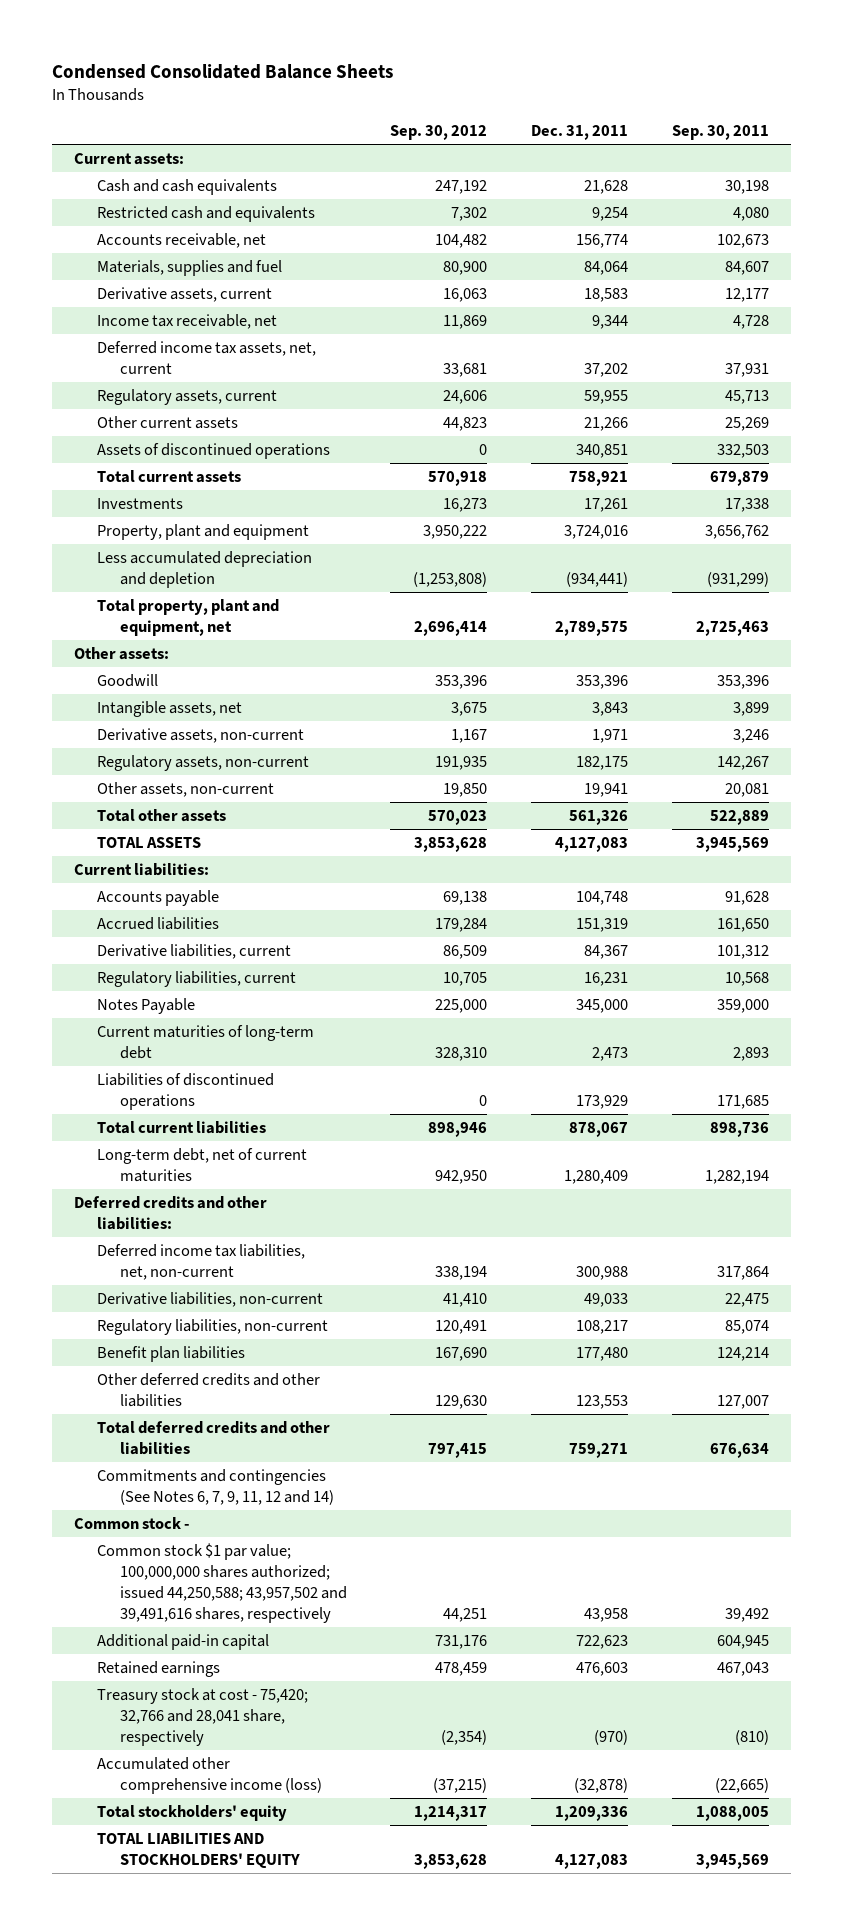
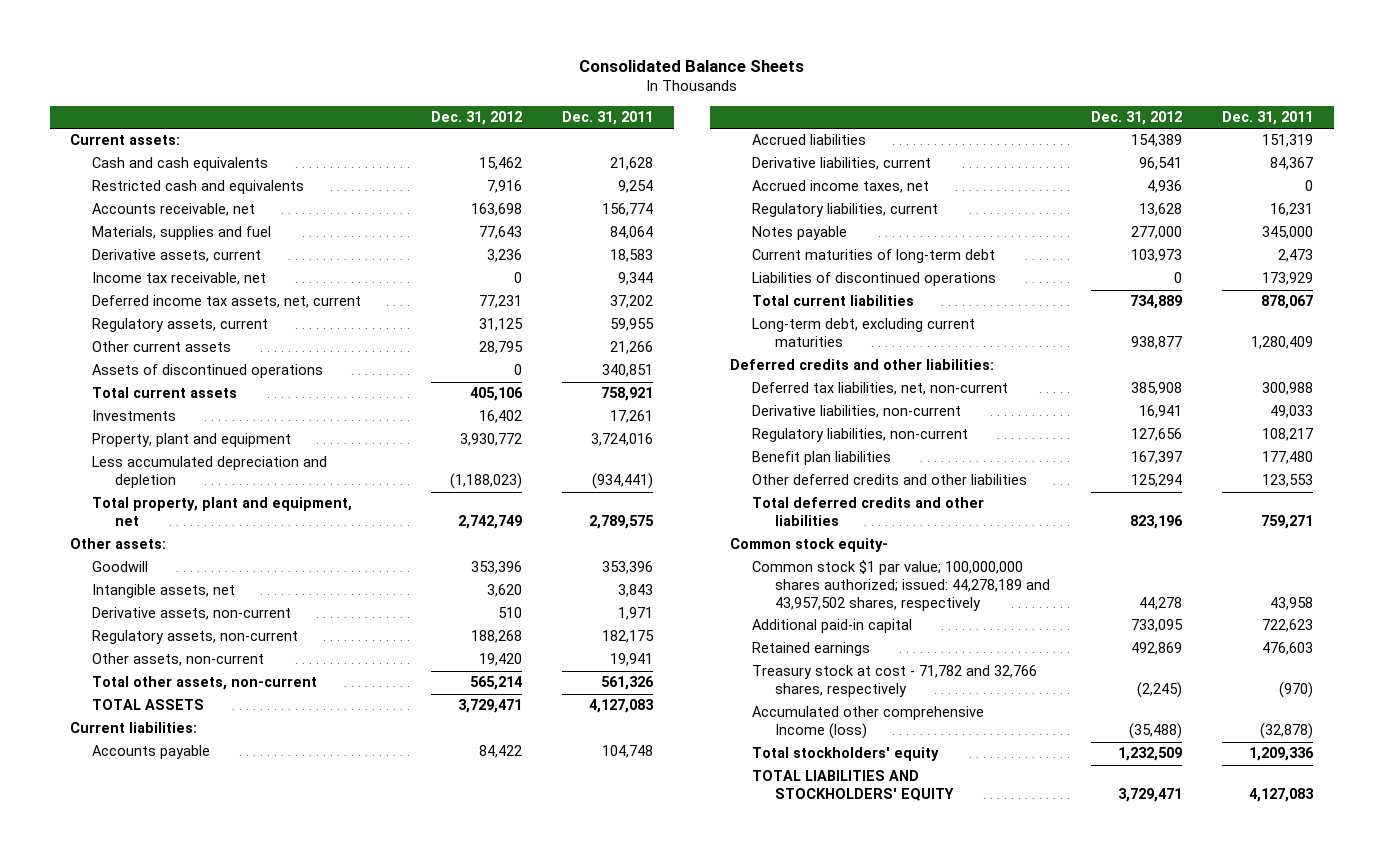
[52,64,394,80] Condensed Consolidated Balance Sheets -> [578,59,804,72] Consolidated Balance Sheets
[390,125,488,141] Sep. 30, 2012 -> none
[671,125,769,141] Sep. 30, 2011 -> none
none -> [430,111,522,126] Dec. 31, 2012
[96,808,226,822] Total other assets -> [92,676,318,691] Total other assets, non-current
none -> [752,180,930,194] Accrued income taxes, net
[96,997,195,1014] Notes Payable -> [752,226,848,241] Notes payable
[96,1147,307,1183] Long-term debt, net of current maturities -> [752,318,976,348] Long-term debt, excluding current maturities
[96,1243,305,1281] Deferred income tax liabilities, net, non-current -> [752,382,1009,396] Deferred tax liabilities, net, non-current
[96,1468,334,1506] Commitments and contingencies (See Notes 6, 7, 9, 11, 12 and 14) -> none
[74,1516,190,1529] Common stock - -> [729,538,888,553] Common stock equity-
[96,1542,347,1624] Common stock $1 par value; 100,000,000 shares authorized; issued 44,250,588; 43,957,502 and 39,491,616 shares, respectively -> [752,560,1051,612] Common stock $1 par value; 100,000,000 shares authorized; issued: 44,278,189 and 43,957,502 shares, respectively
[96,1687,308,1747] Treasury stock at cost - 75,420; 32,766 and 28,041 share, respectively -> [752,665,1038,698] Treasury stock at cost - 71,782 and 32,766 shares, respectively
[96,1756,322,1795] Accumulated other comprehensive income (loss) -> [752,706,985,740] Accumulated other comprehensive Income (loss)

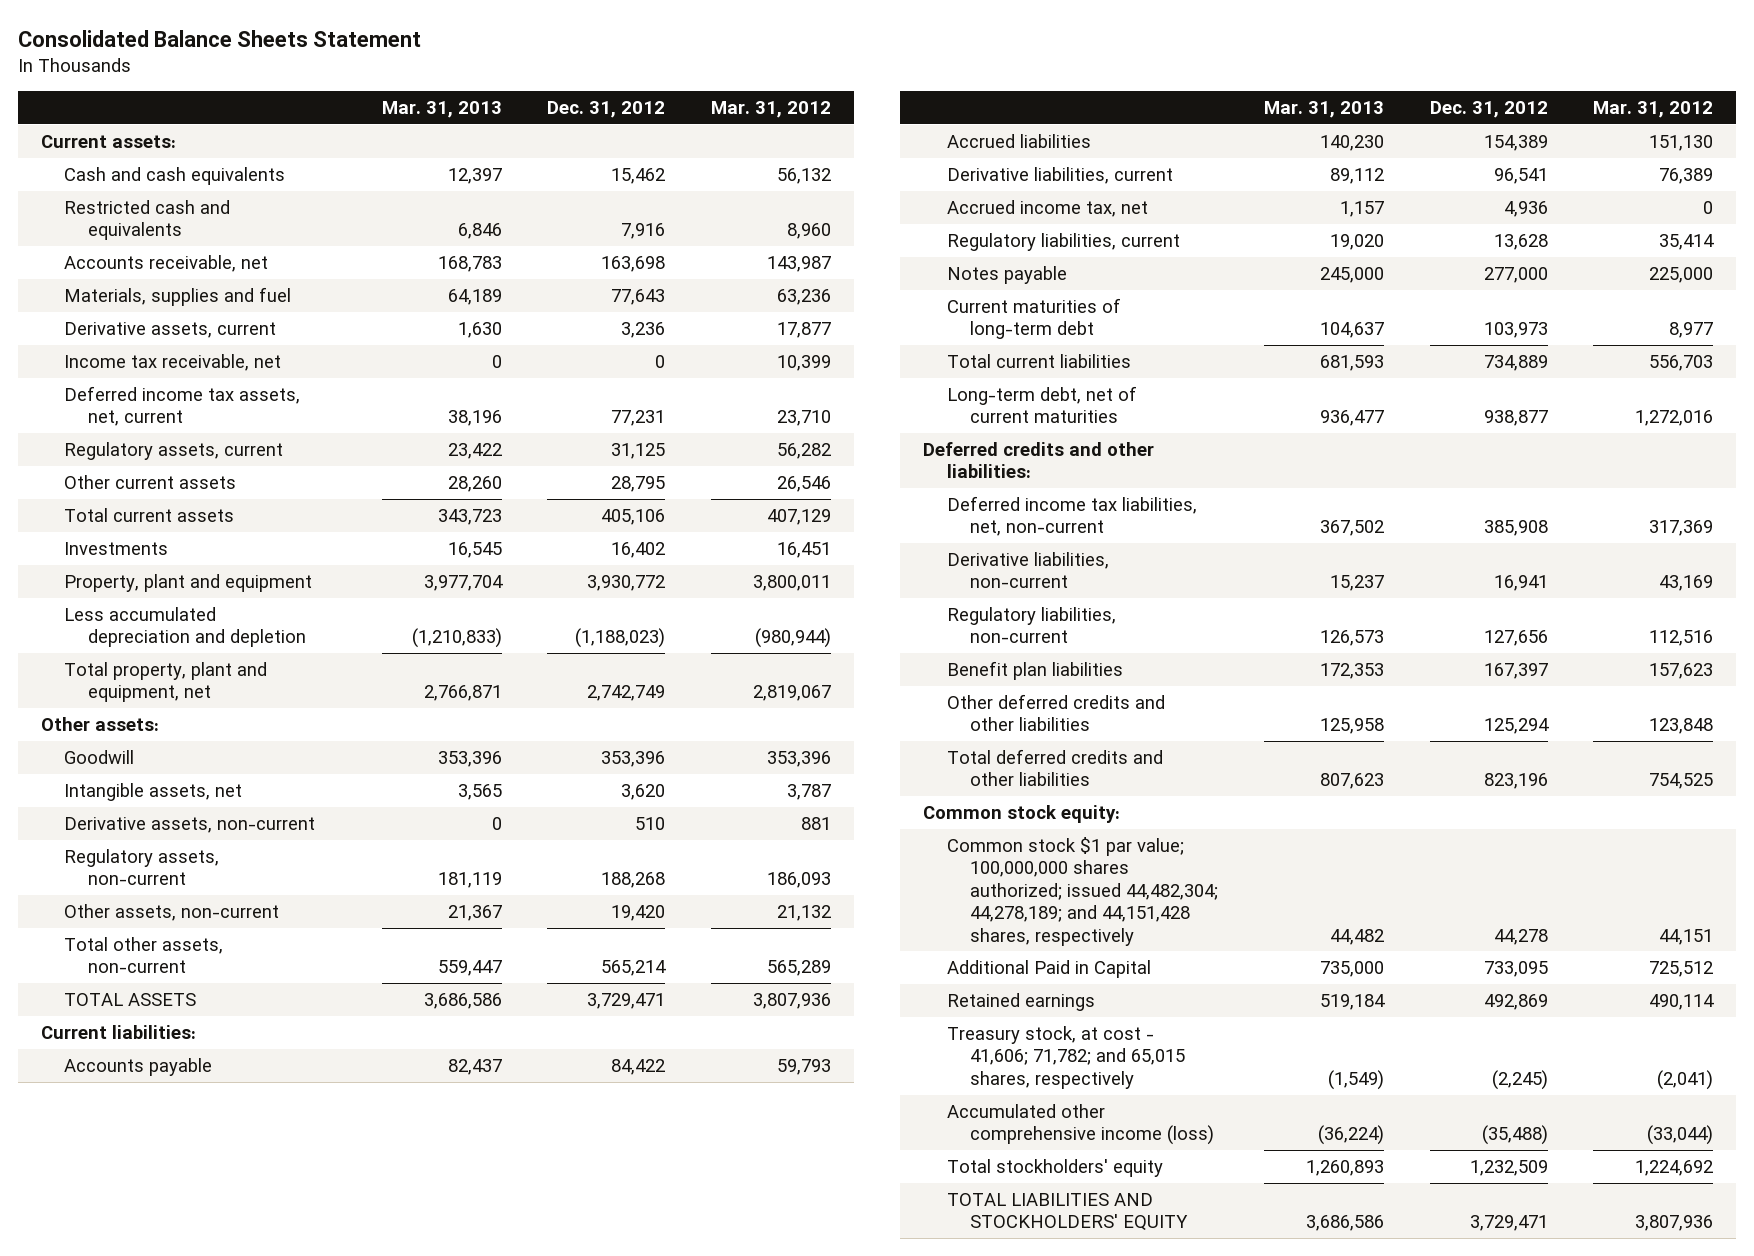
[578,59,804,72] Consolidated Balance Sheets -> [18,30,422,48] Consolidated Balance Sheets Statement
[562,111,654,126] Dec. 31, 2011 -> none
none -> [381,100,502,118] Mar. 31, 2013
none -> [711,100,832,118] Mar. 31, 2012
[92,364,324,379] Assets of discontinued operations -> none
[752,180,930,194] Accrued income taxes, net -> [946,200,1148,218] Accrued income tax, net
[752,272,997,287] Liabilities of discontinued operations -> none
[752,318,976,348] Long-term debt, excluding current maturities -> [946,386,1137,424] Long-term debt, net of current maturities
[752,382,1009,396] Deferred tax liabilities, net, non-current -> [946,496,1197,537] Deferred income tax liabilities, net, non-current
[729,538,888,553] Common stock equity- -> [923,805,1121,824] Common stock equity:
[752,560,1051,612] Common stock $1 par value; 100,000,000 shares authorized; issued: 44,278,189 and 43,957,502 shares, respectively -> [946,837,1219,946] Common stock $1 par value; 100,000,000 shares authorized; issued 44,482,304; 44,278,189; and 44,151,428 shares, respectively
[752,619,913,634] Additional paid-in capital -> [946,960,1151,979] Additional Paid in Capital
[752,665,1038,698] Treasury stock at cost - 71,782 and 32,766 shares, respectively -> [946,1026,1186,1089] Treasury stock, at cost - 41,606; 71,782; and 65,015 shares, respectively
[752,706,985,740] Accumulated other comprehensive Income (loss) -> [946,1104,1215,1146] Accumulated other comprehensive income (loss)

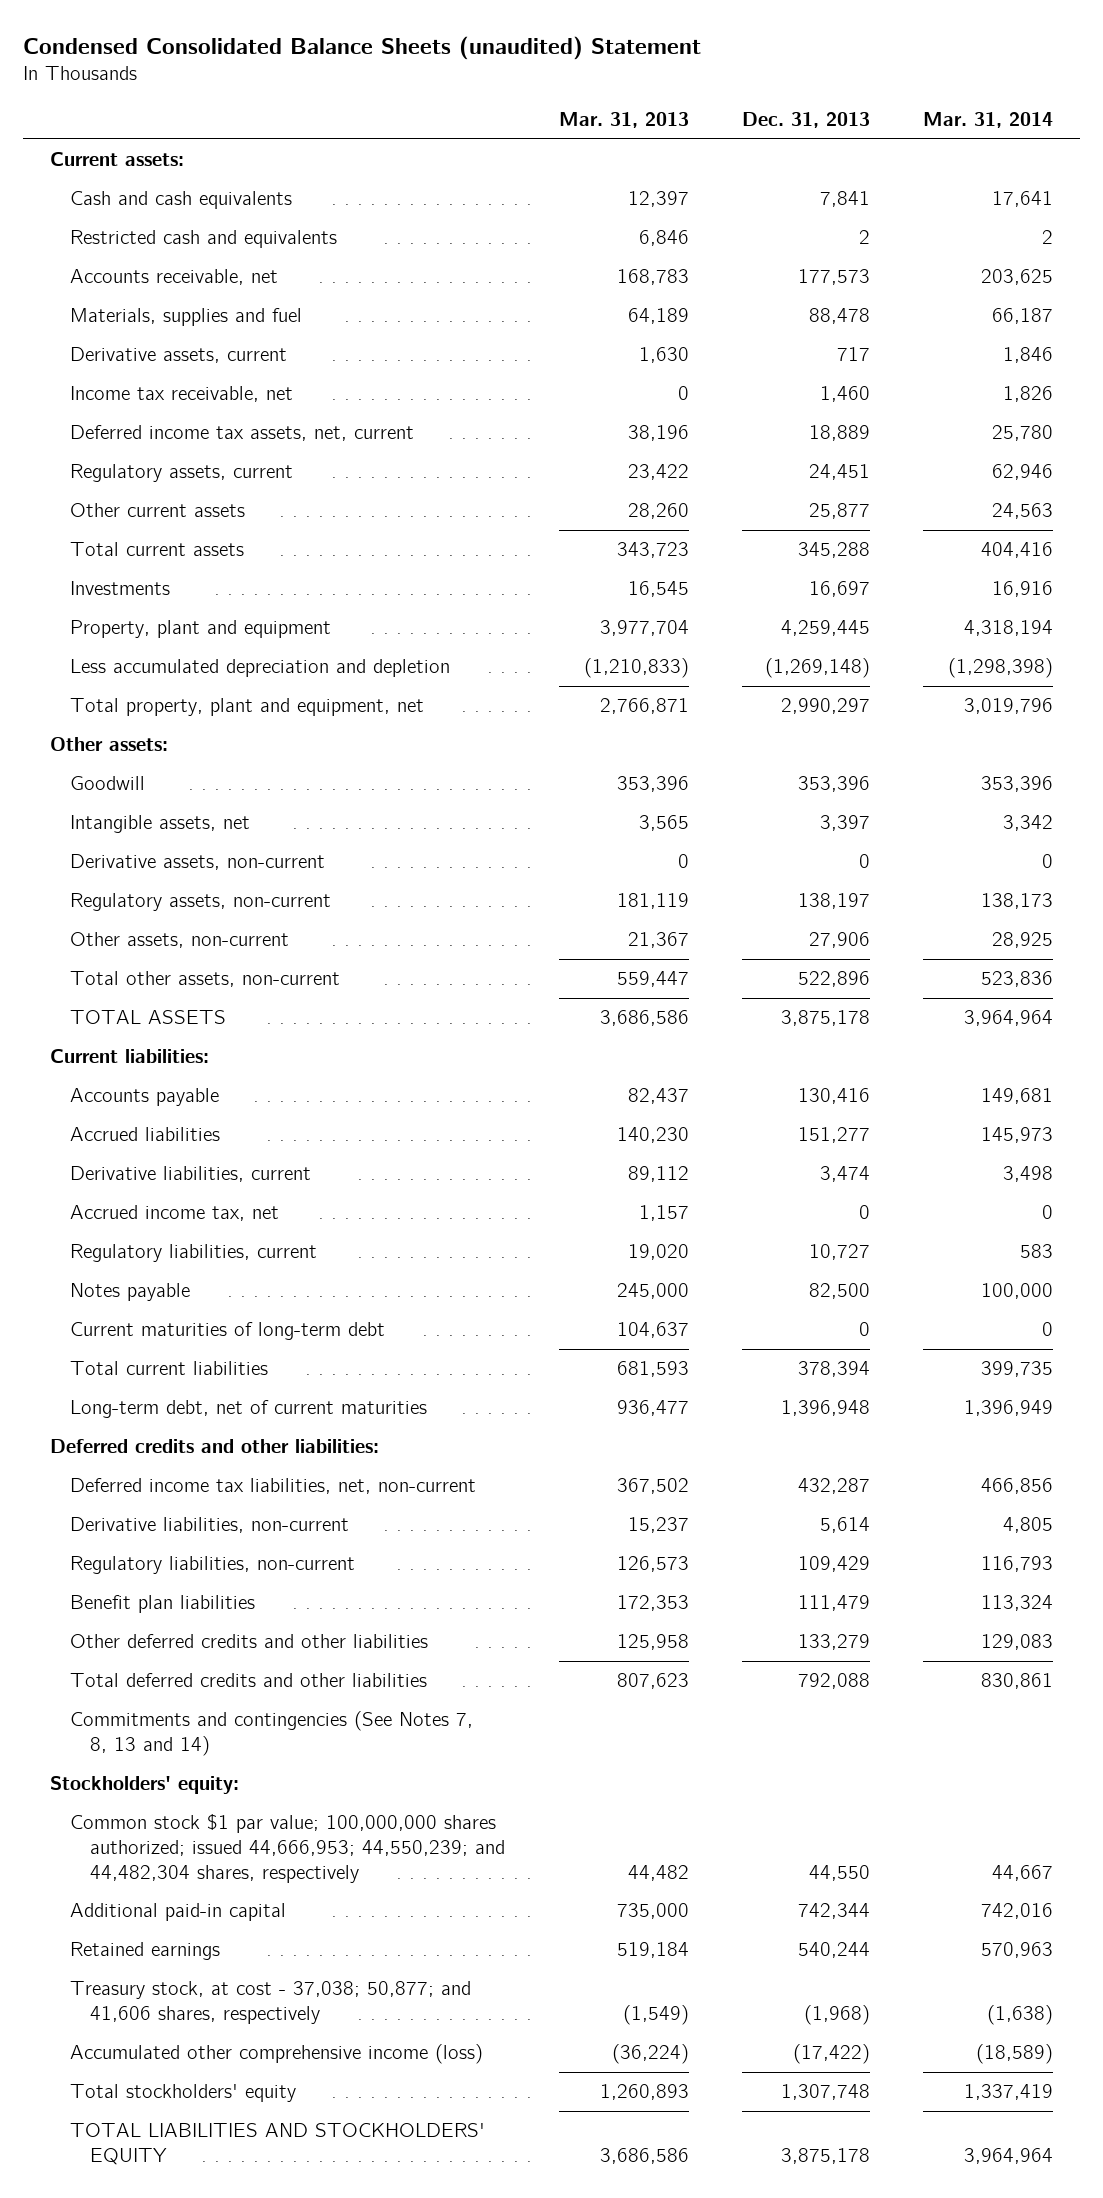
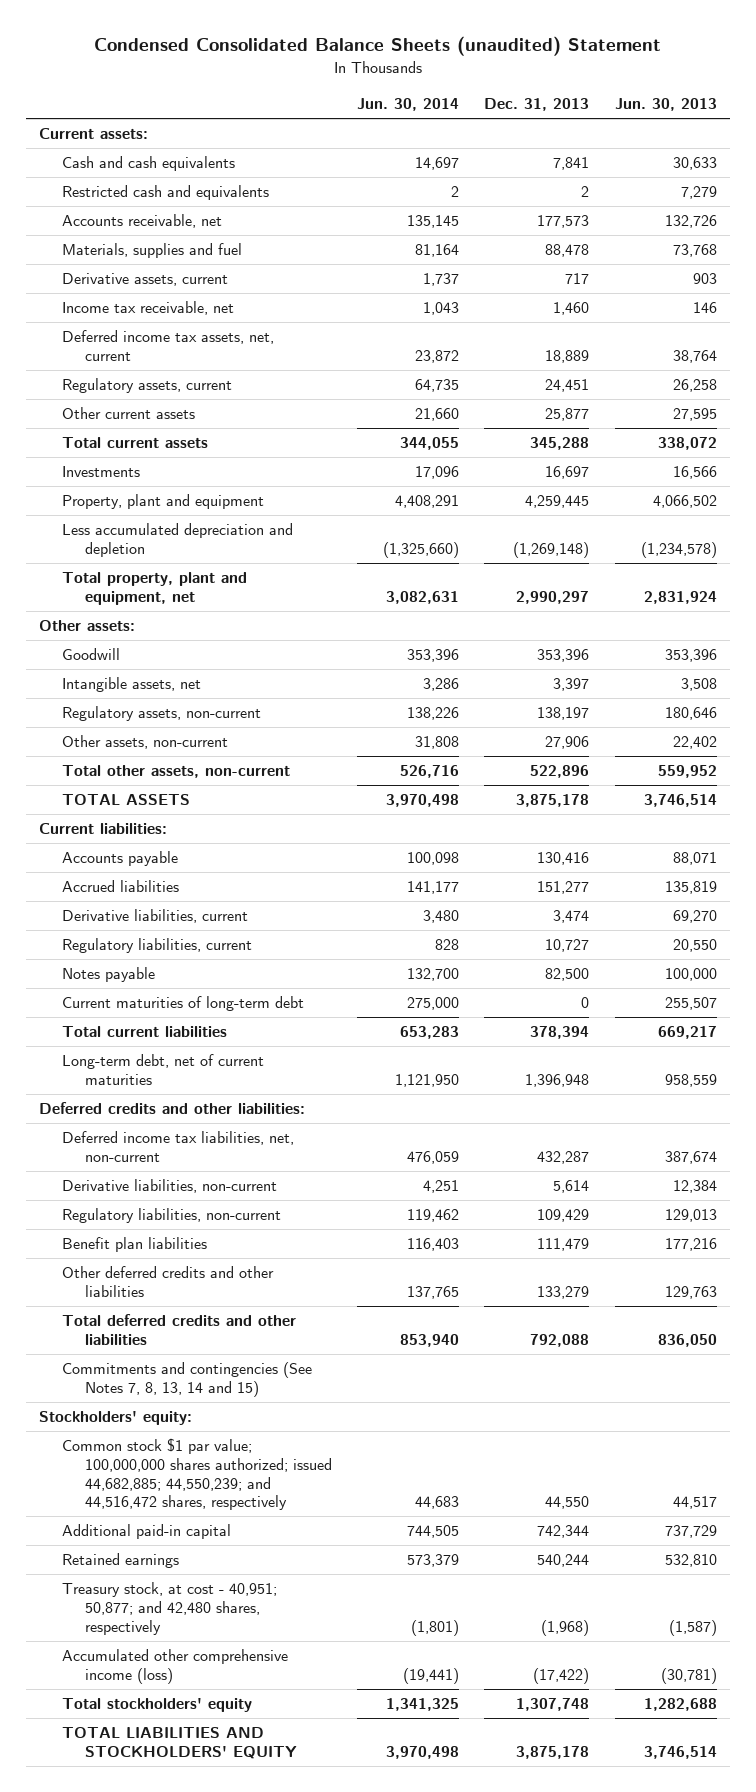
[558,112,689,129] Mar. 31, 2013 -> none
[922,112,1053,129] Mar. 31, 2014 -> none
none -> [357,98,460,112] Jun. 30, 2014
none -> [614,98,717,112] Jun. 30, 2013
[70,854,326,871] Derivative assets, non-current -> none
[70,1205,280,1222] Accrued income tax, net -> none
[70,1711,474,1757] Commitments and contingencies (See Notes 7, 8, 13 and 14) -> [61,1362,312,1397] Commitments and contingencies (See Notes 7, 8, 13, 14 and 15)
[70,1814,506,1883] Common stock $1 par value; 100,000,000 shares authorized; issued 44,666,953; 44,550,239; and 44,482,304 shares, respectively -> [61,1438,332,1511] Common stock $1 par value; 100,000,000 shares authorized; issued 44,682,885; 44,550,239; and 44,516,472 shares, respectively
[70,1981,472,2025] Treasury stock, at cost - 37,038; 50,877; and 41,606 shares, respectively -> [61,1582,277,1635] Treasury stock, at cost - 40,951; 50,877; and 42,480 shares, respectively

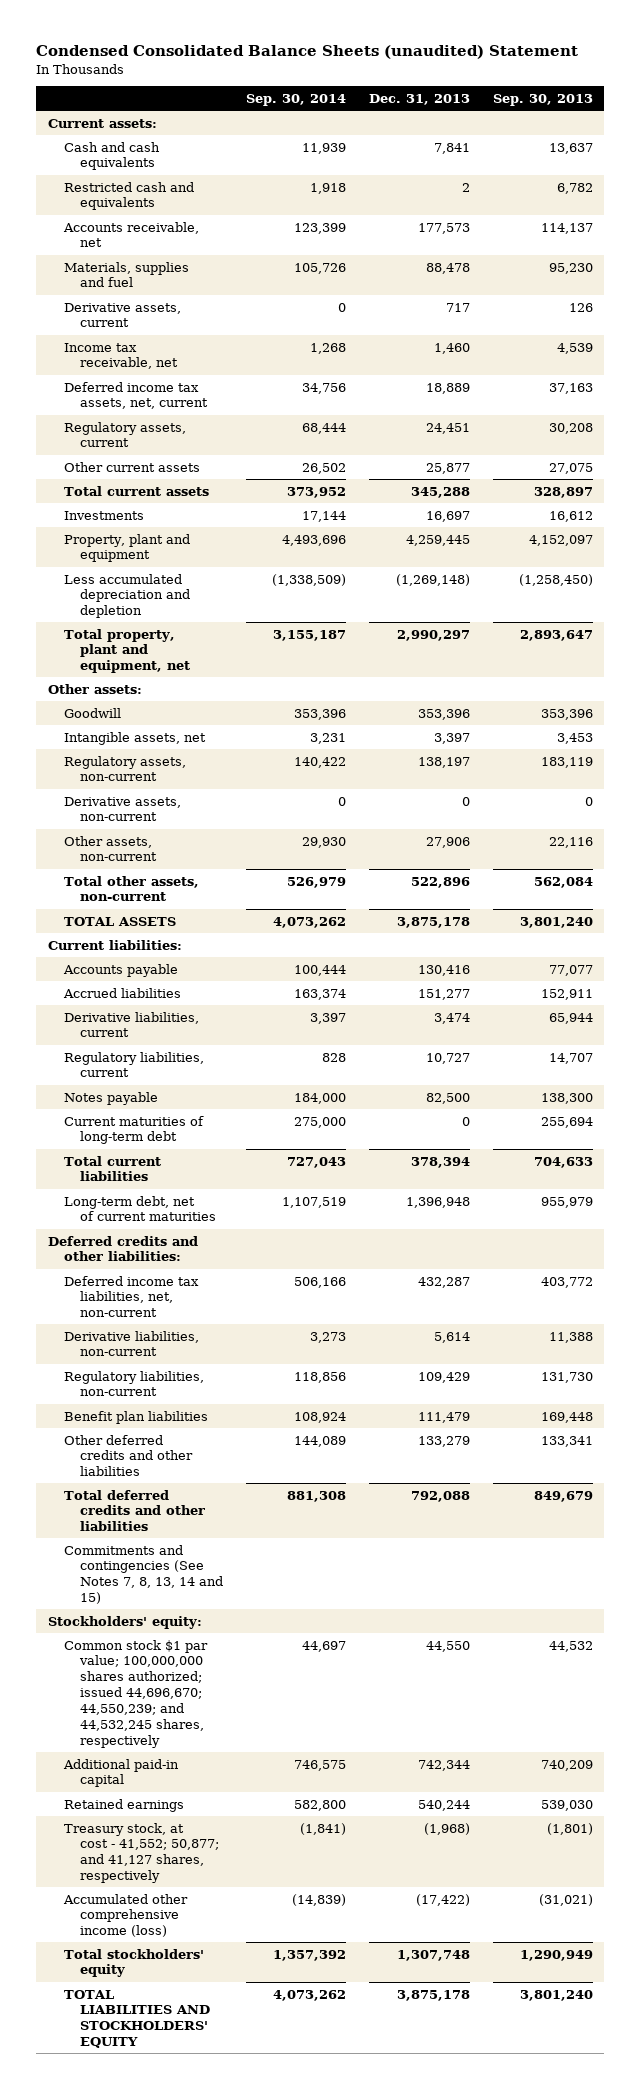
[357,98,460,112] Jun. 30, 2014 -> none
[614,98,717,112] Jun. 30, 2013 -> none
none -> [245,93,346,106] Sep. 30, 2014
none -> [492,93,593,106] Sep. 30, 2013
none -> [63,796,181,822] Derivative assets, non-current
[61,1438,332,1511] Common stock $1 par value; 100,000,000 shares authorized; issued 44,682,885; 44,550,239; and 44,516,472 shares, respectively -> [63,1639,208,1748] Common stock $1 par value; 100,000,000 shares authorized; issued 44,696,670; 44,550,239; and 44,532,245 shares, respectively
[61,1582,277,1635] Treasury stock, at cost - 40,951; 50,877; and 42,480 shares, respectively -> [63,1822,219,1884] Treasury stock, at cost - 41,552; 50,877; and 41,127 shares, respectively

